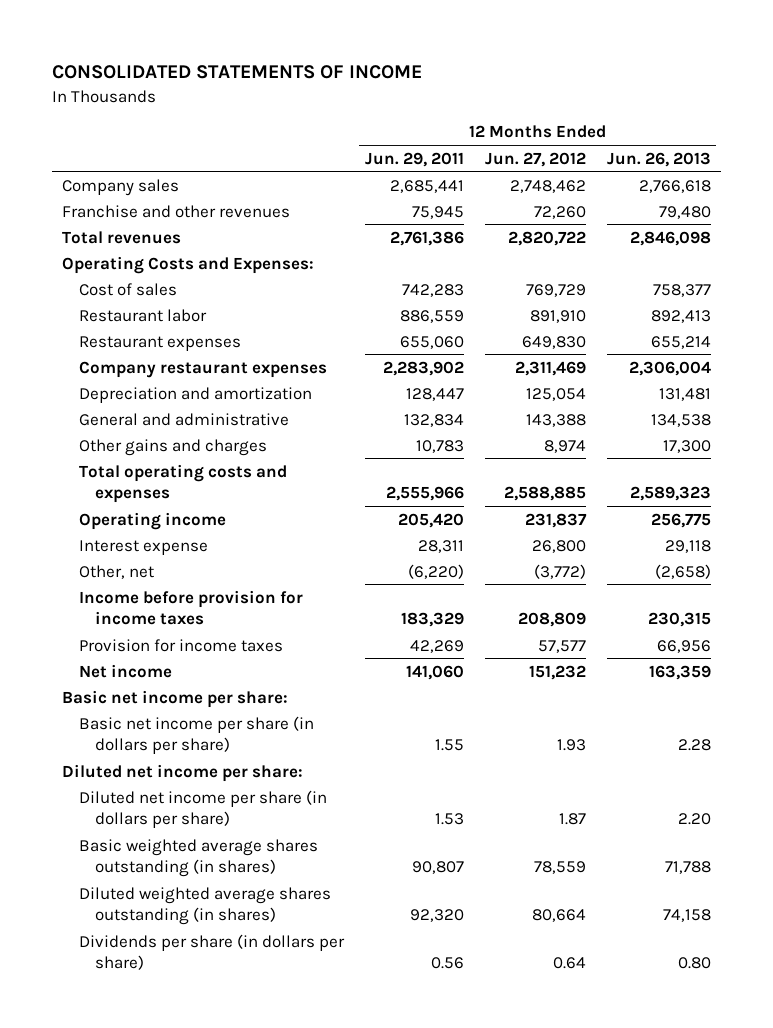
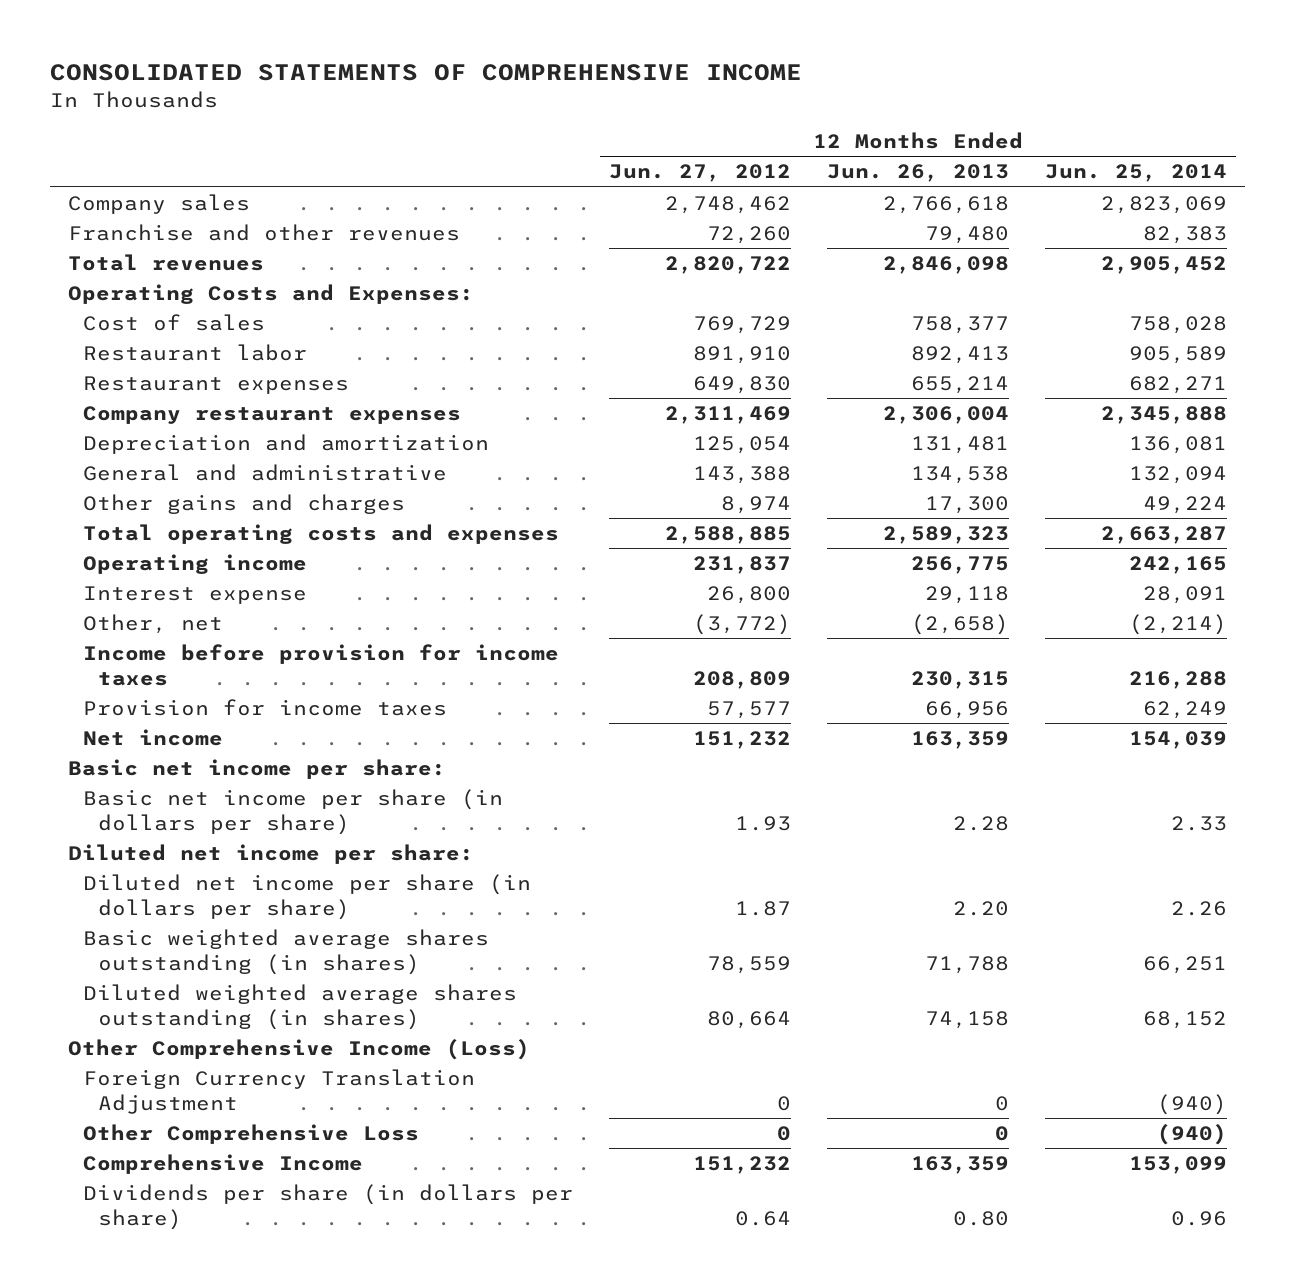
[51,65,422,80] CONSOLIDATED STATEMENTS OF INCOME -> [50,64,803,82] CONSOLIDATED STATEMENTS OF COMPREHENSIVE INCOME
[364,151,464,167] Jun. 29, 2011 -> none
none -> [1044,164,1227,183] Jun. 25, 2014
none -> [68,1038,531,1060] Other Comprehensive Income (Loss)
none -> [82,1068,475,1114] Foreign Currency Translation Adjustment
none -> [82,1123,419,1144] Other Comprehensive Loss
none -> [82,1153,363,1174] Comprehensive Income

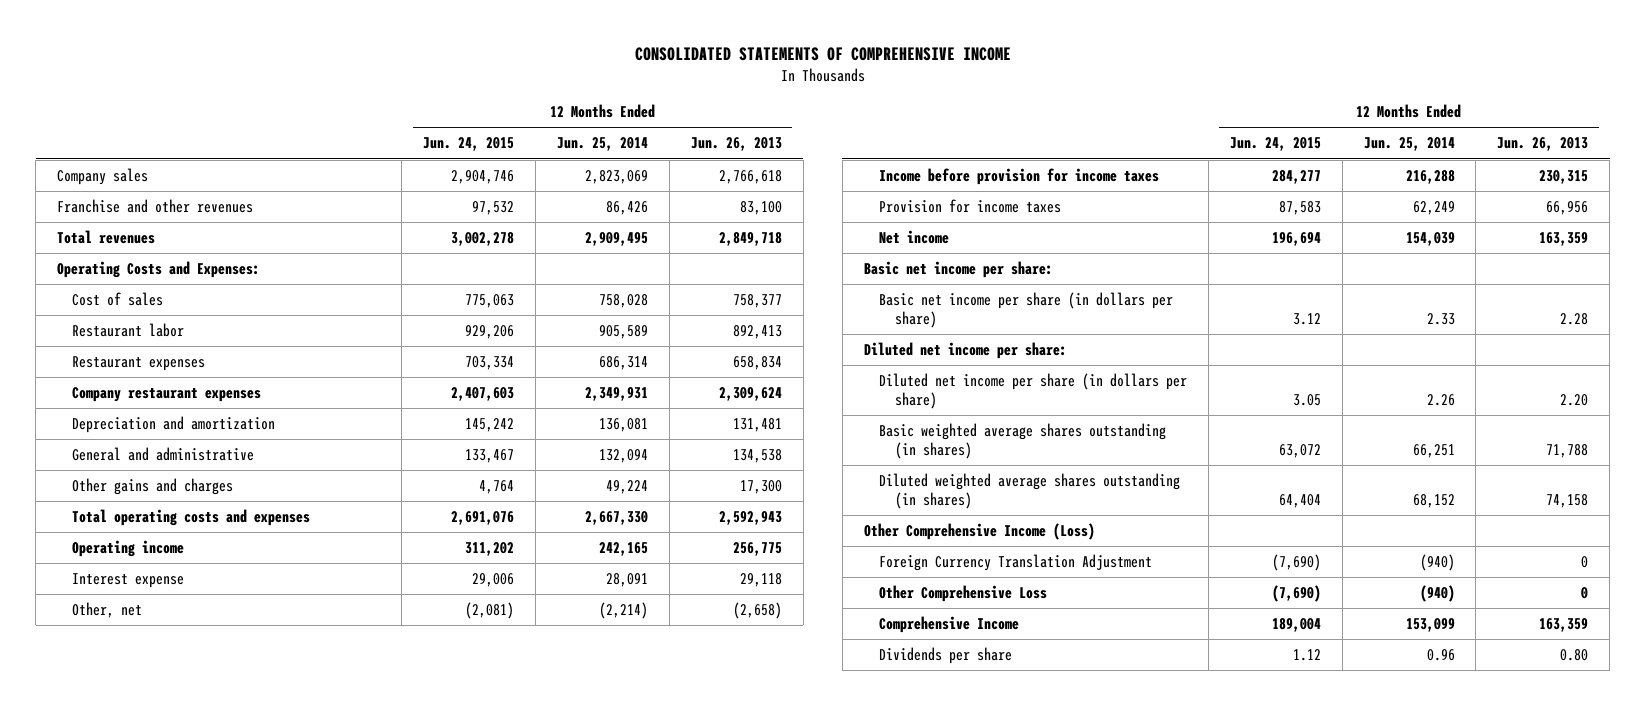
[608,164,791,183] Jun. 27, 2012 -> none
none -> [423,137,515,152] Jun. 24, 2015
[924,225,1009,244] 79,480 -> [739,200,782,215] 83,100
[1142,225,1227,244] 82,383 -> [606,200,649,215] 86,426
[882,255,1009,274] 2,846,098 -> [718,231,782,246] 2,849,718
[1100,255,1227,274] 2,905,452 -> [585,231,649,246] 2,909,495
[910,375,1009,394] 655,214 -> [732,355,782,370] 658,834
[1128,375,1227,394] 682,271 -> [599,355,649,370] 686,314
[882,405,1009,424] 2,306,004 -> [718,386,782,401] 2,309,624
[1100,405,1227,424] 2,345,888 -> [585,386,649,401] 2,349,931
[882,525,1009,544] 2,589,323 -> [718,510,782,525] 2,592,943
[1100,525,1227,544] 2,663,287 -> [585,510,649,525] 2,667,330
[82,1183,573,1230] Dividends per share (in dollars per share) -> [879,646,1013,664] Dividends per share

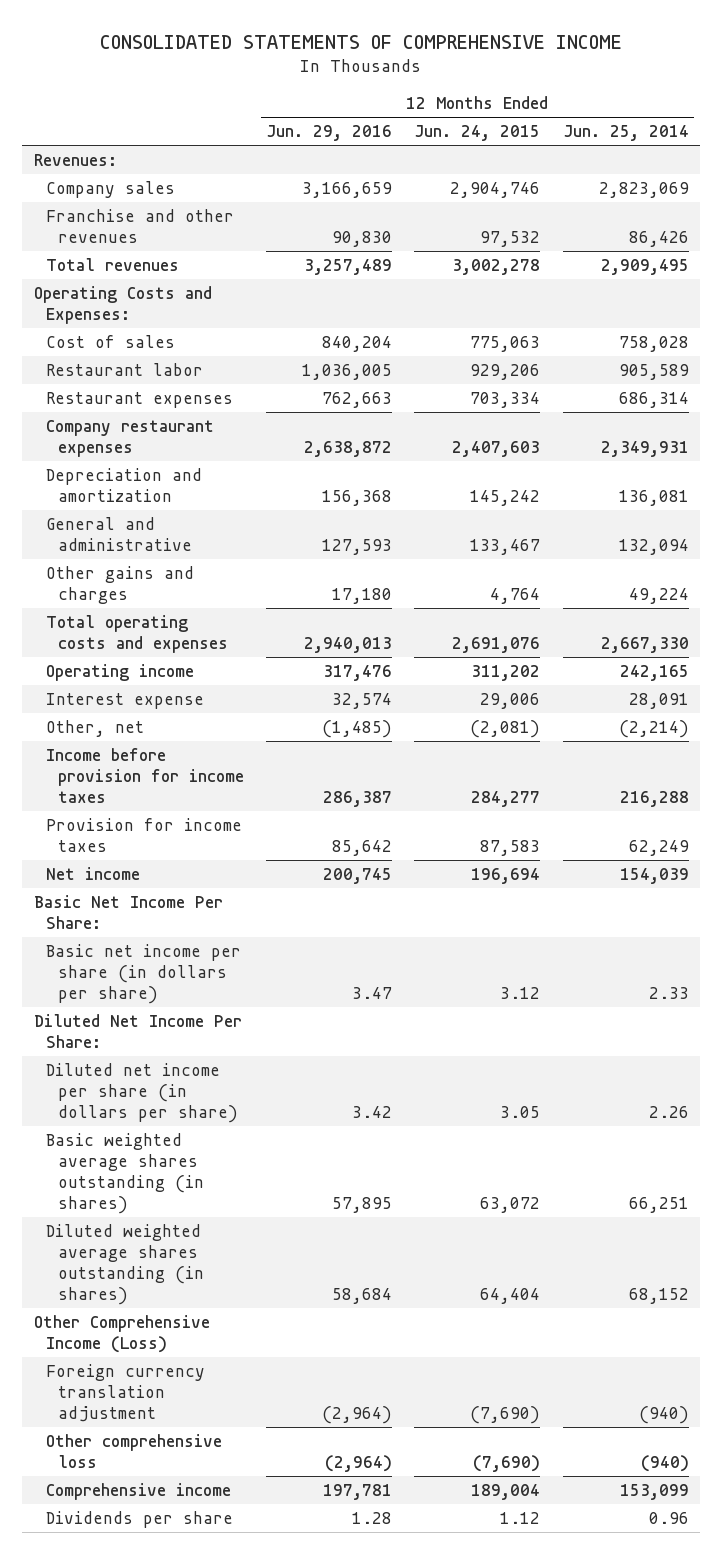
[690,137,782,152] Jun. 26, 2013 -> none
none -> [266,125,393,142] Jun. 29, 2016
none -> [33,153,117,166] Revenues:
[863,260,1053,278] Basic net income per share: -> [33,894,223,929] Basic Net Income Per Share:
[863,341,1067,359] Diluted net income per share: -> [33,1013,242,1048] Diluted Net Income Per Share:
[879,553,1153,571] Foreign Currency Translation Adjustment -> [45,1363,205,1422] Foreign currency translation adjustment
[879,584,1048,602] Other Comprehensive Loss -> [45,1433,222,1468] Other comprehensive loss
[879,615,1020,633] Comprehensive Income -> [45,1482,231,1500] Comprehensive income

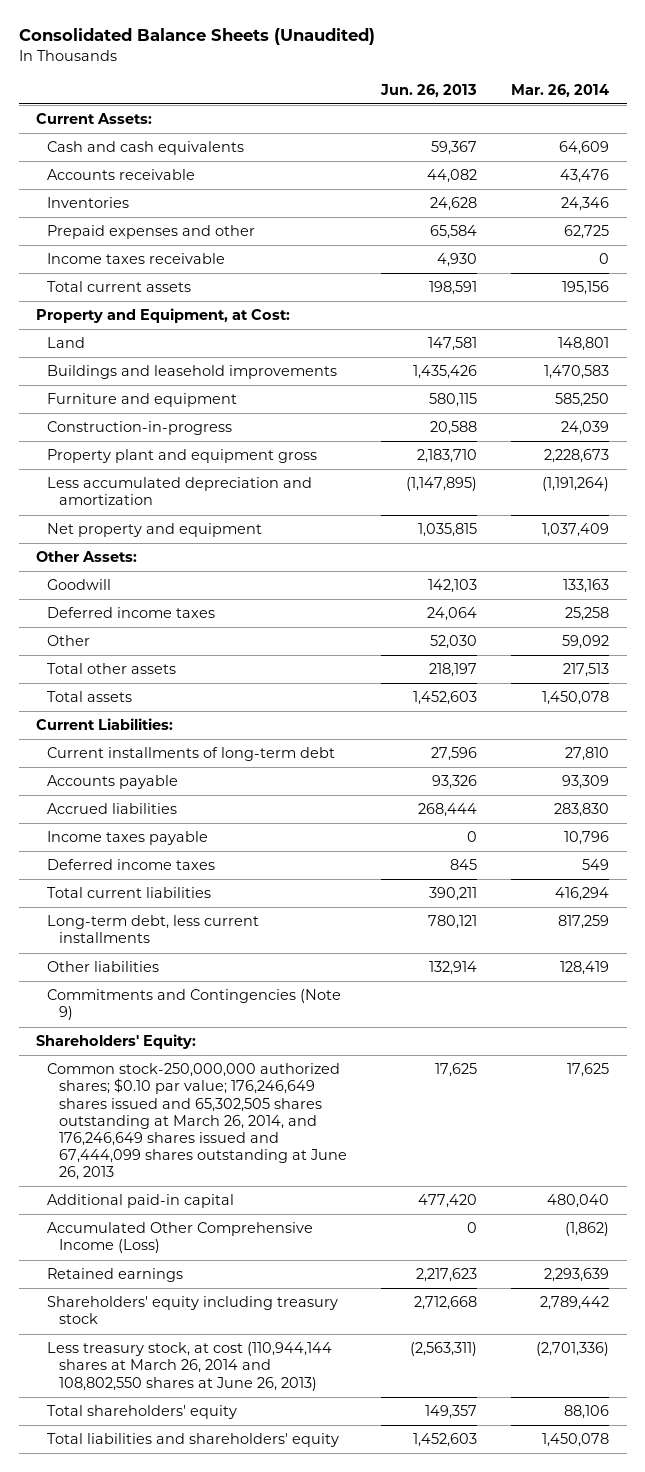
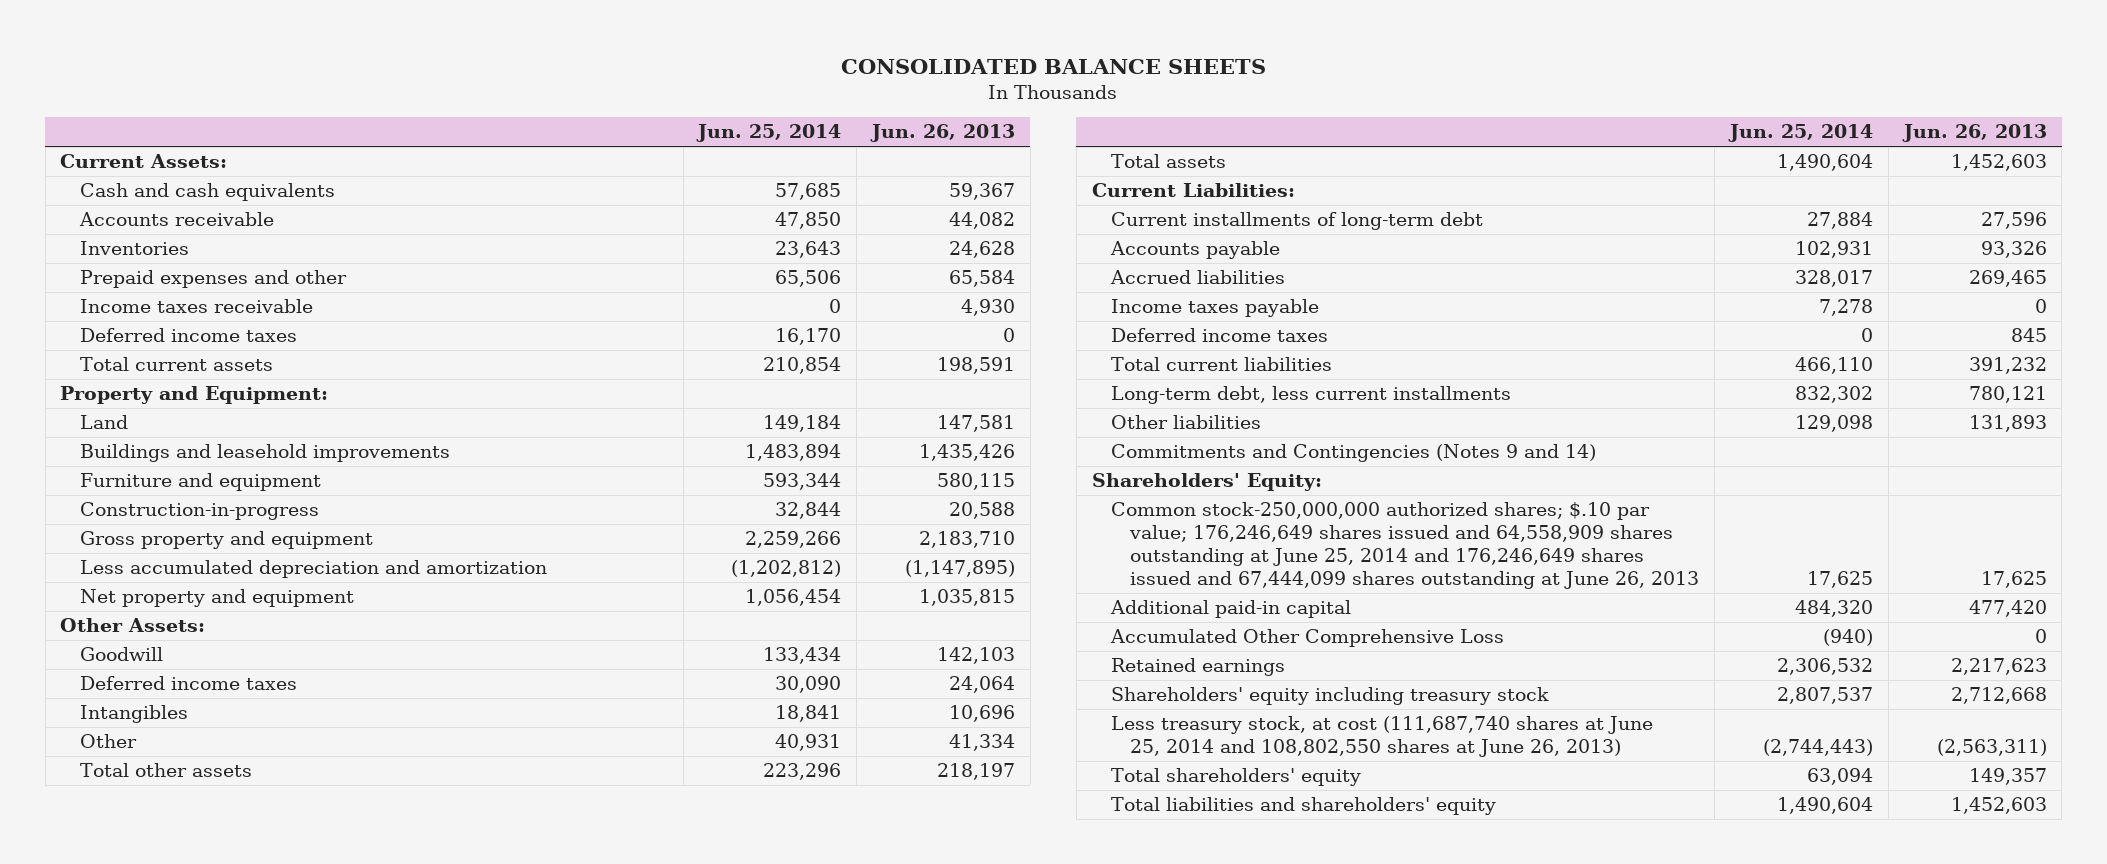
[18,28,375,46] Consolidated Balance Sheets (Unaudited) -> [841,58,1267,74] CONSOLIDATED BALANCE SHEETS
[511,83,610,97] Mar. 26, 2014 -> none
none -> [696,124,842,143] Jun. 25, 2014
none -> [79,328,297,343] Deferred income taxes
[36,308,291,324] Property and Equipment, at Cost: -> [60,386,329,405] Property and Equipment:
[47,449,318,464] Property plant and equipment gross -> [79,531,373,550] Gross property and equipment
none -> [79,705,188,724] Intangibles
[429,635,477,650] 52,030 -> [949,734,1016,752] 41,334
[417,803,477,818] 268,444 -> [1968,270,2047,288] 269,465
[428,887,477,902] 390,211 -> [1968,357,2047,375] 391,232
[428,961,477,976] 132,914 -> [1968,415,2047,433] 131,893
[47,989,342,1021] Commitments and Contingencies (Note 9) -> [1111,444,1597,463] Commitments and Contingencies (Notes 9 and 14)
[47,1063,347,1181] Common stock-250,000,000 authorized shares; $0.10 par value; 176,246,649 shares issued and 65,302,505 shares outstanding at March 26, 2014, and 176,246,649 shares issued and 67,444,099 shares outstanding at June 26, 2013 -> [1111,502,1700,590] Common stock-250,000,000 authorized shares; $.10 par value; 176,246,649 shares issued and 64,558,909 shares outstanding at June 25, 2014 and 176,246,649 shares issued and 67,444,099 shares outstanding at June 26, 2013
[47,1222,314,1254] Accumulated Other Comprehensive Income (Loss) -> [1110,629,1505,648] Accumulated Other Comprehensive Loss
[47,1342,333,1391] Less treasury stock, at cost (110,944,144 shares at March 26, 2014 and 108,802,550 shares at June 26, 2013) -> [1111,716,1654,758] Less treasury stock, at cost (111,687,740 shares at June 25, 2014 and 108,802,550 shares at June 26, 2013)

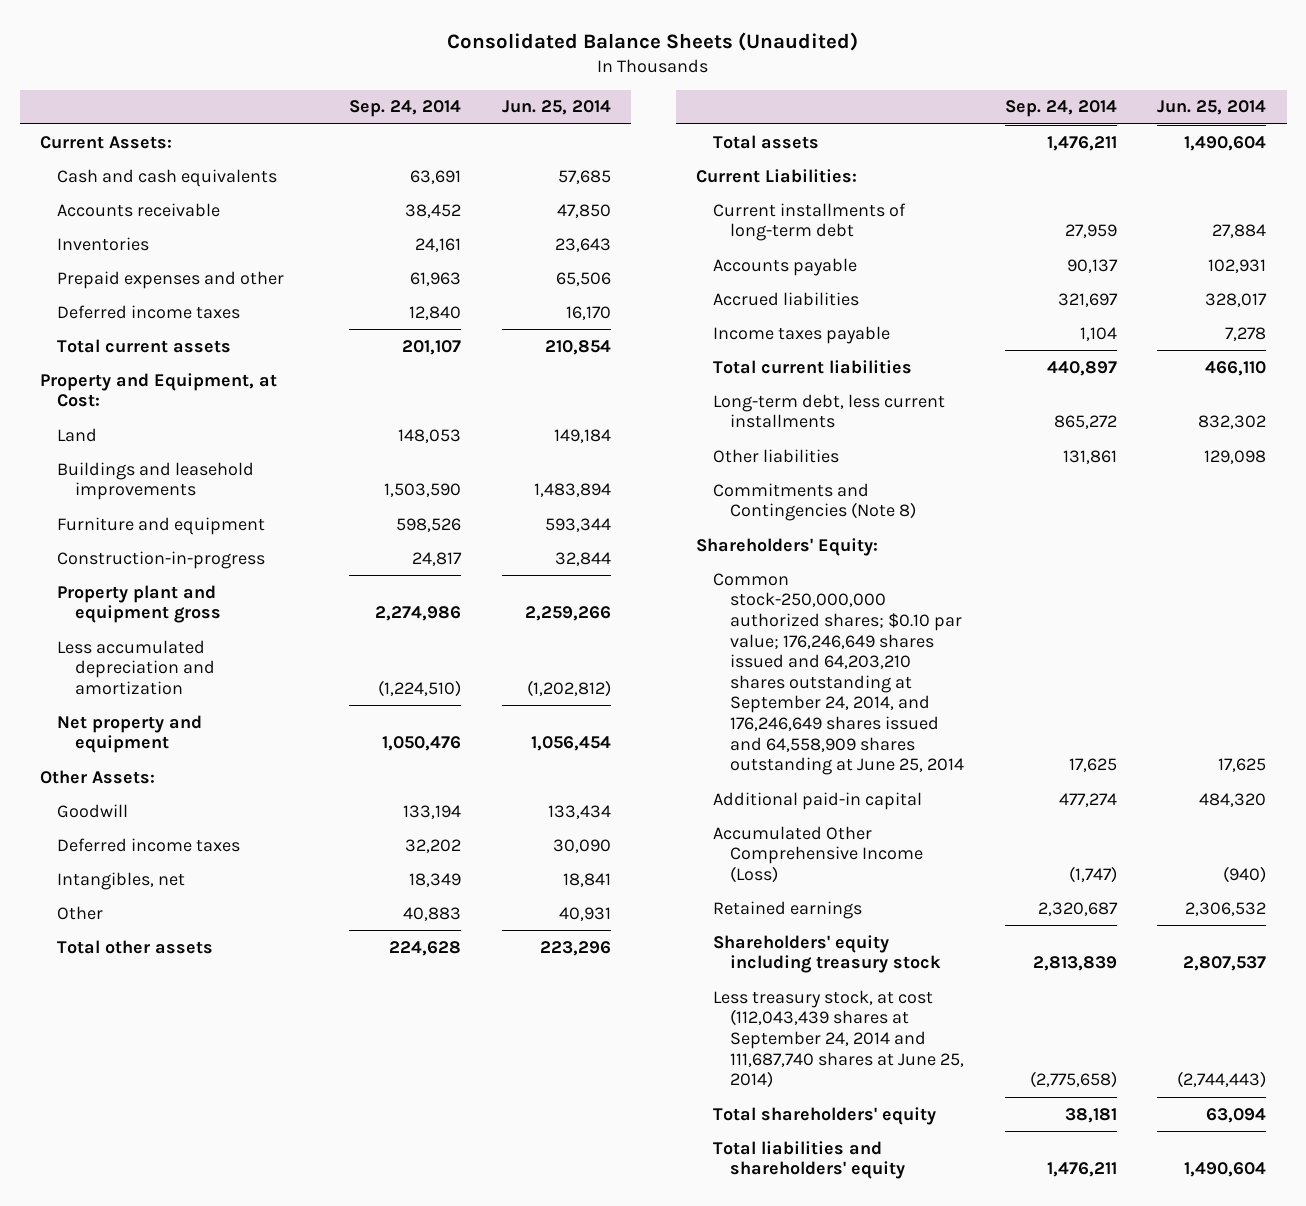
[841,58,1267,74] CONSOLIDATED BALANCE SHEETS -> [447,31,859,51] Consolidated Balance Sheets (Unaudited)
[870,124,1016,143] Jun. 26, 2013 -> none
none -> [349,100,462,118] Sep. 24, 2014
[79,299,313,314] Income taxes receivable -> none
[60,386,329,405] Property and Equipment: -> [39,372,277,408] Property and Equipment, at Cost:
[79,531,373,550] Gross property and equipment -> [57,584,221,624] Property plant and equipment gross
[79,705,188,724] Intangibles -> [57,871,186,890] Intangibles, net
[1111,328,1329,343] Deferred income taxes -> none
[1111,444,1597,463] Commitments and Contingencies (Notes 9 and 14) -> [713,482,917,522] Commitments and Contingencies (Note 8)
[1111,502,1700,590] Common stock-250,000,000 authorized shares; $.10 par value; 176,246,649 shares issued and 64,558,909 shares outstanding at June 25, 2014 and 176,246,649 shares issued and 67,444,099 shares outstanding at June 26, 2013 -> [713,572,965,776] Common stock-250,000,000 authorized shares; $0.10 par value; 176,246,649 shares issued and 64,203,210 shares outstanding at September 24, 2014, and 176,246,649 shares issued and 64,558,909 shares outstanding at June 25, 2014
[1110,629,1505,648] Accumulated Other Comprehensive Loss -> [713,825,924,883] Accumulated Other Comprehensive Income (Loss)
[1111,716,1654,758] Less treasury stock, at cost (111,687,740 shares at June 25, 2014 and 108,802,550 shares at June 26, 2013) -> [713,989,965,1089] Less treasury stock, at cost (112,043,439 shares at September 24, 2014 and 111,687,740 shares at June 25, 2014)

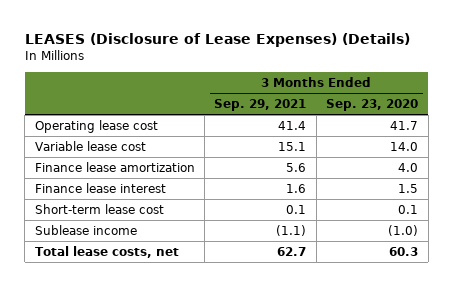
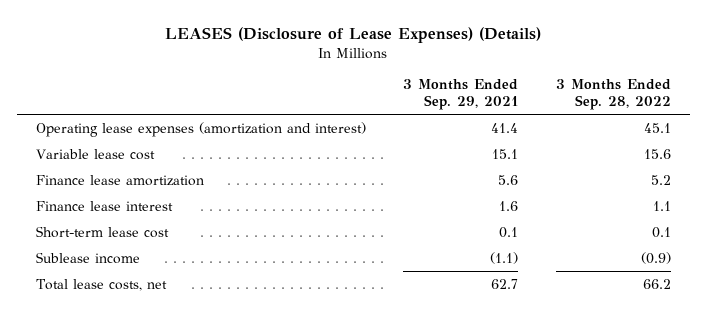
[326,99,419,112] Sep. 23, 2020 -> none
none -> [555,79,671,110] 3 Months Ended Sep. 28, 2022
[34,119,158,133] Operating lease cost -> [35,121,366,137] Operating lease expenses (amortization and interest)

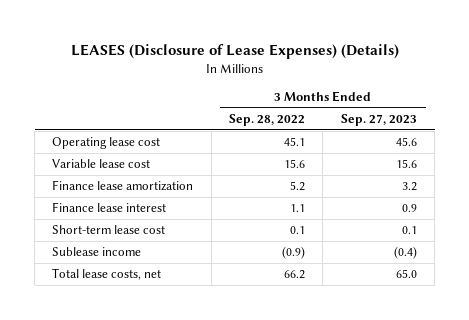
[403,79,519,110] 3 Months Ended Sep. 29, 2021 -> none
none -> [340,114,417,127] Sep. 27, 2023
[35,121,366,137] Operating lease expenses (amortization and interest) -> [52,137,161,150] Operating lease cost

